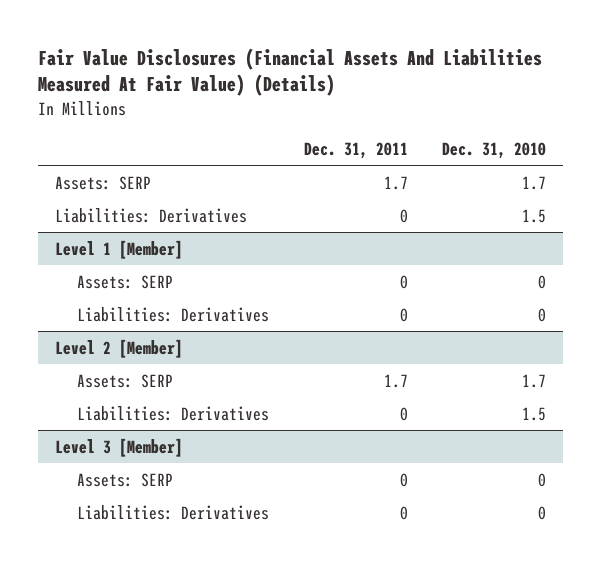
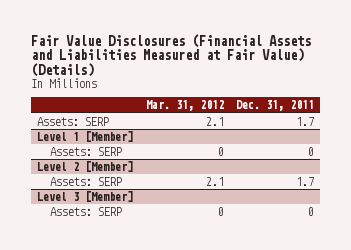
[37,47,542,97] Fair Value Disclosures (Financial Assets And Liabilities Measured At Fair Value) (Details) -> [30,33,311,78] Fair Value Disclosures (Financial Assets and Liabilities Measured at Fair Value) (Details)
[442,141,547,159] Dec. 31, 2010 -> none
none -> [145,100,224,112] Mar. 31, 2012
[54,207,247,223] Liabilities: Derivatives -> none
[77,306,270,322] Liabilities: Derivatives -> none
[77,405,270,421] Liabilities: Derivatives -> none
[77,504,270,520] Liabilities: Derivatives -> none

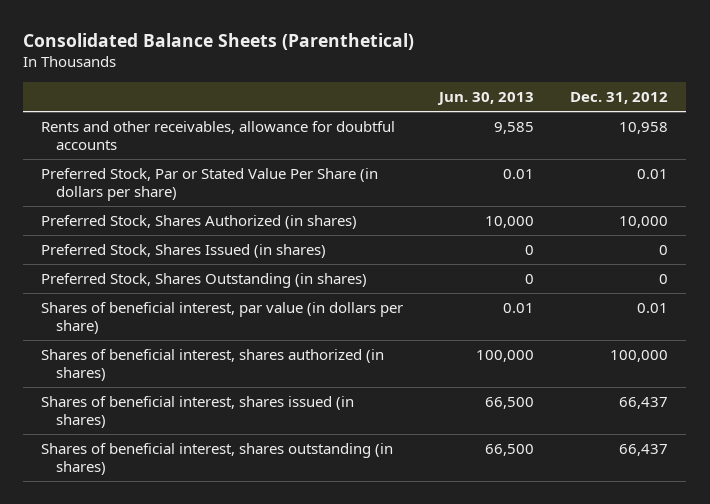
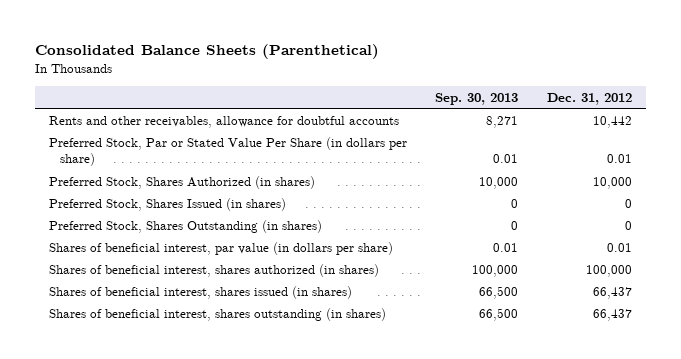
[437,92,535,106] Jun. 30, 2013 -> none
none -> [435,92,519,105] Sep. 30, 2013
[619,122,669,135] 10,958 -> [592,115,632,128] 10,442

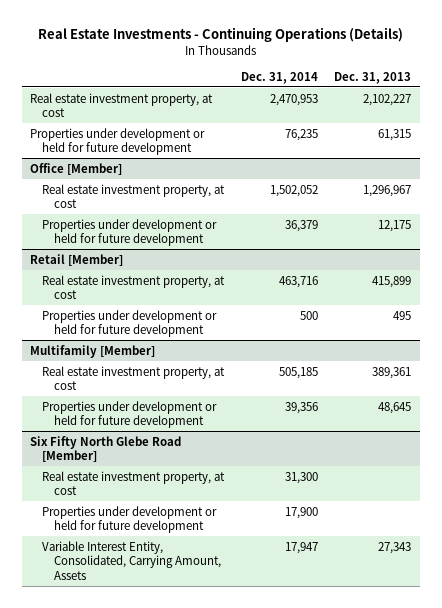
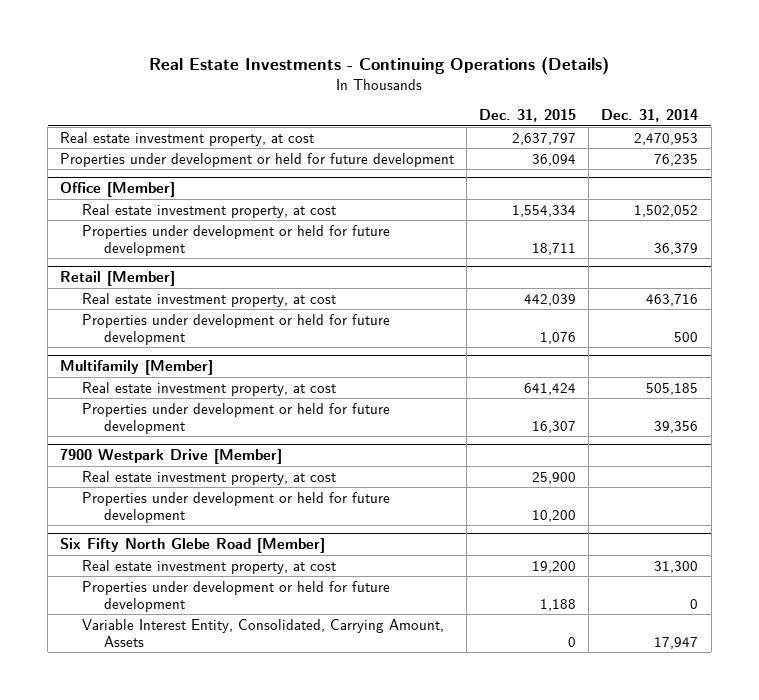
[334,71,412,84] Dec. 31, 2013 -> none
none -> [479,109,577,123] Dec. 31, 2015
none -> [60,449,283,465] 7900 Westpark Drive [Member]
none -> [82,470,337,485] Real estate investment property, at cost
none -> [82,491,391,523] Properties under development or held for future development
[284,506,318,519] 17,900 -> [690,598,699,609] 0

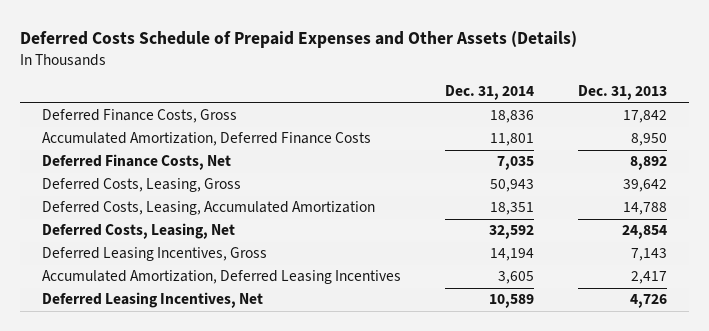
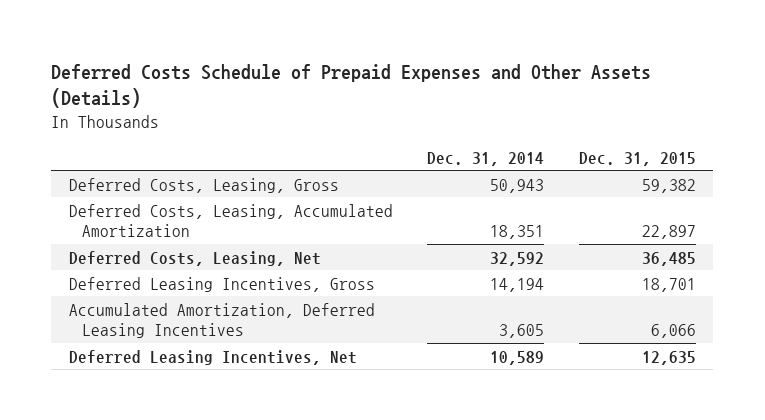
[578,85,668,101] Dec. 31, 2013 -> none
none -> [578,151,696,166] Dec. 31, 2015
[42,109,238,124] Deferred Finance Costs, Gross -> none
[42,132,372,147] Accumulated Amortization, Deferred Finance Costs -> none
[42,154,232,171] Deferred Finance Costs, Net -> none

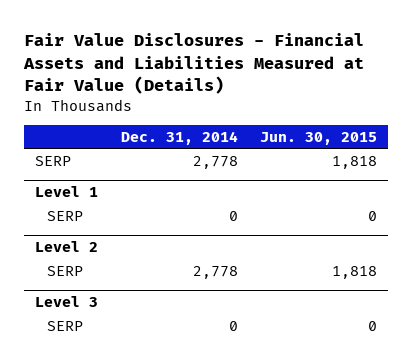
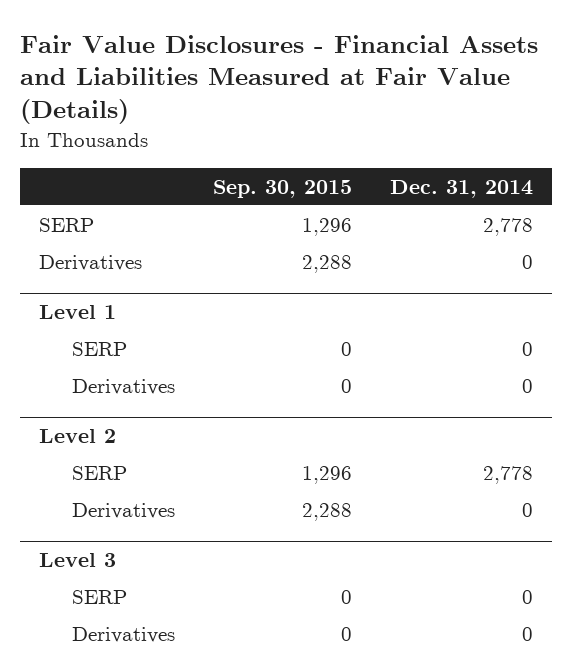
[260,131,378,145] Jun. 30, 2015 -> none
none -> [213,179,353,198] Sep. 30, 2015
none -> [38,254,142,271] Derivatives
none -> [72,378,176,395] Derivatives
none -> [72,502,176,519] Derivatives
none -> [72,626,176,643] Derivatives

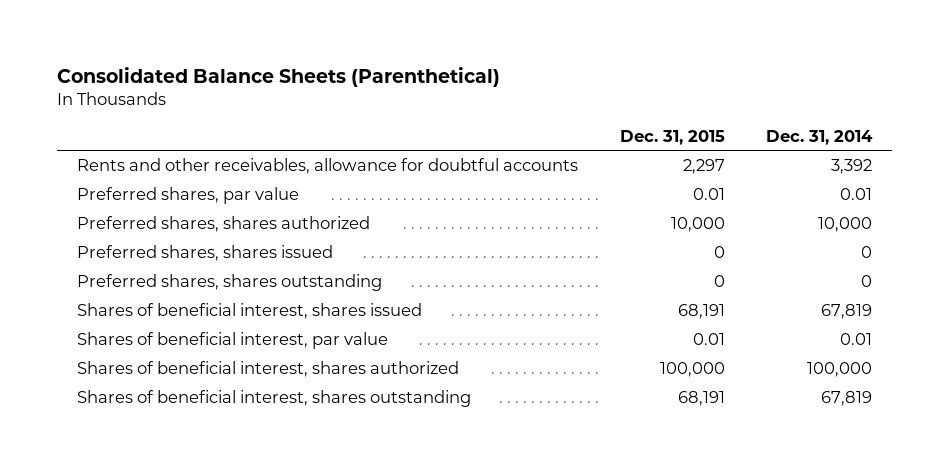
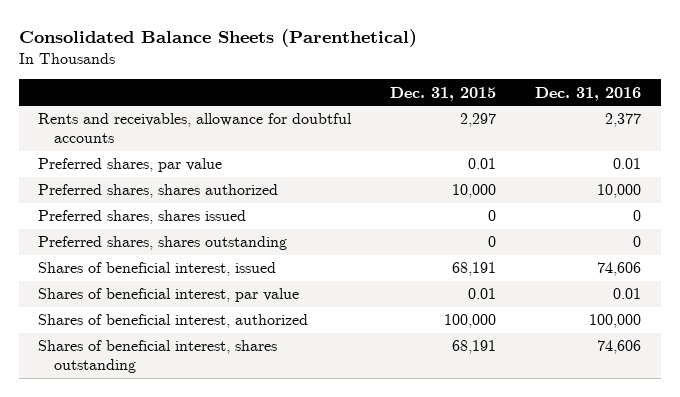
[765,129,873,145] Dec. 31, 2014 -> none
none -> [535,86,642,101] Dec. 31, 2016
[77,158,579,175] Rents and other receivables, allowance for doubtful accounts -> [38,113,353,144] Rents and receivables, allowance for doubtful accounts
[77,303,423,320] Shares of beneficial interest, shares issued -> [38,262,277,277] Shares of beneficial interest, issued
[77,361,460,378] Shares of beneficial interest, shares authorized -> [38,314,309,329] Shares of beneficial interest, authorized

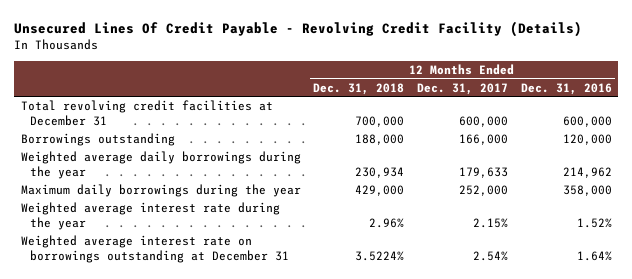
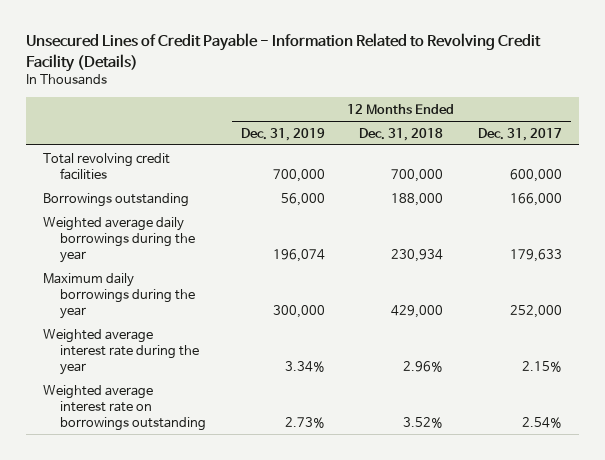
[14,20,583,37] Unsecured Lines Of Credit Payable - Revolving Credit Facility (Details) -> [25,33,541,72] Unsecured Lines of Credit Payable - Information Related to Revolving Credit Facility (Details)
[520,82,612,95] Dec. 31, 2016 -> none
none -> [240,127,325,141] Dec. 31, 2019
[20,100,273,126] Total revolving credit facilities at December 31 -> [42,152,170,180] Total revolving credit facilities
[20,235,290,263] Weighted average interest rate on borrowings outstanding at December 31 -> [42,384,207,432] Weighted average interest rate on borrowings outstanding
[355,250,405,261] 3.5224% -> [403,417,444,429] 3.52%

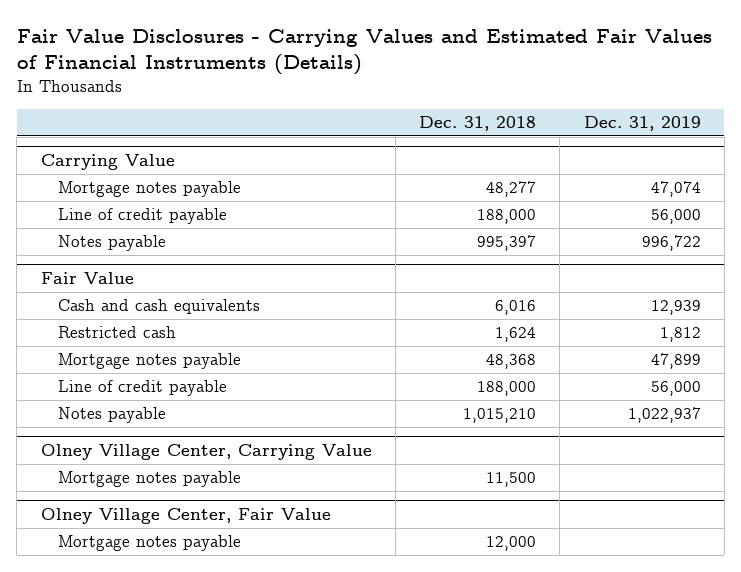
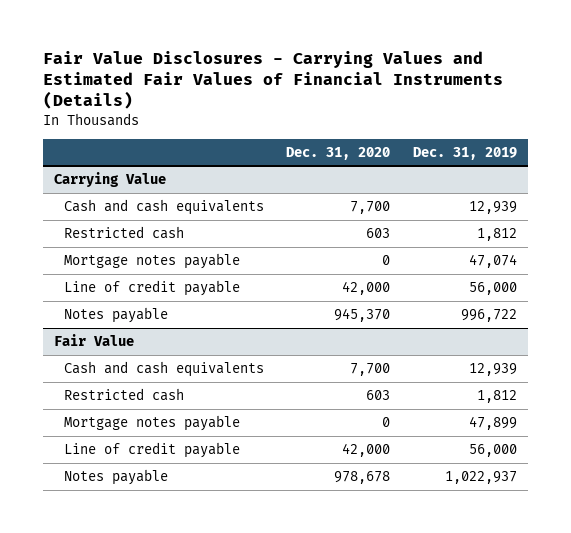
[419,116,537,132] Dec. 31, 2018 -> none
none -> [286,146,391,160] Dec. 31, 2020
none -> [63,199,264,216] Cash and cash equivalents
none -> [63,226,184,240] Restricted cash
[40,444,372,461] Olney Village Center, Carrying Value -> none
[58,471,242,488] Mortgage notes payable -> none
[40,508,331,525] Olney Village Center, Fair Value -> none
[58,535,242,552] Mortgage notes payable -> none

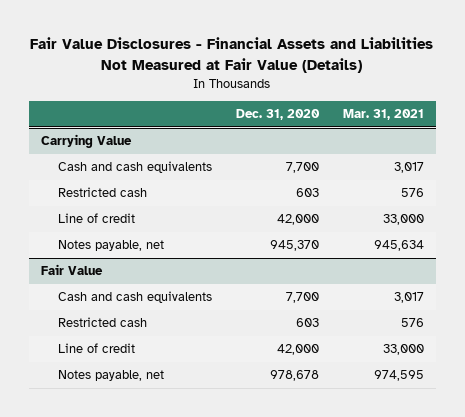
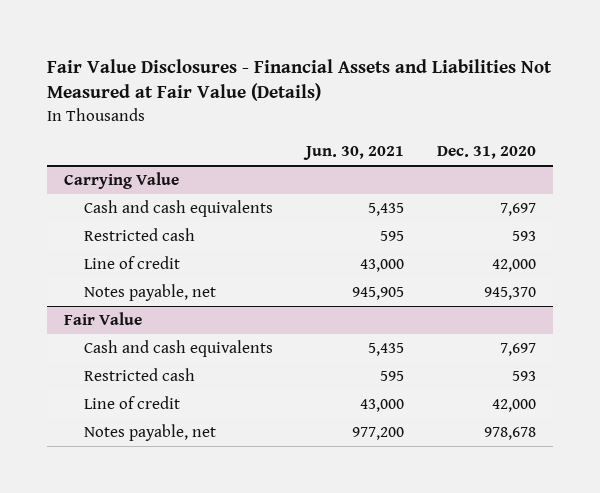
[343,109,425,121] Mar. 31, 2021 -> none
none -> [302,146,404,161] Jun. 30, 2021
[286,162,320,174] 7,700 -> [499,203,536,217] 7,697
[296,188,320,198] 603 -> [511,231,536,242] 593
[286,292,320,304] 7,700 -> [499,343,536,357] 7,697
[296,318,320,328] 603 -> [511,371,536,382] 593

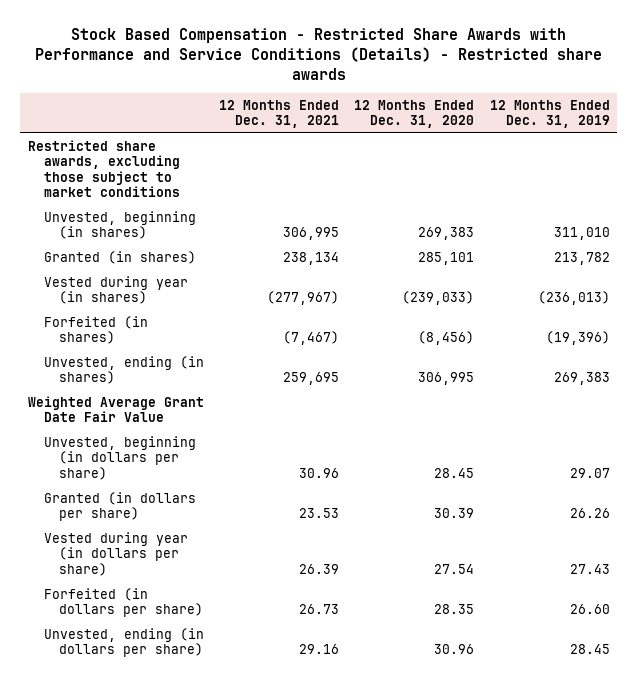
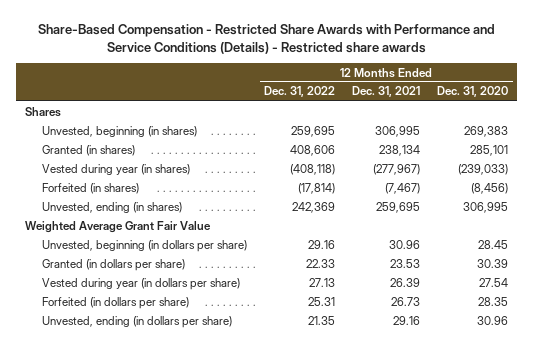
[34,28,602,80] Stock Based Compensation - Restricted Share Awards with Performance and Service Conditions (Details) - Restricted share awards -> [37,24,495,54] Share-Based Compensation - Restricted Share Awards with Performance and Service Conditions (Details) - Restricted share awards
[489,99,610,128] 12 Months Ended Dec. 31, 2019 -> none
none -> [264,86,336,98] Dec. 31, 2022
[27,140,180,198] Restricted share awards, excluding those subject to market conditions -> [24,106,61,117] Shares
[27,396,204,423] Weighted Average Grant Date Fair Value -> [24,220,211,233] Weighted Average Grant Fair Value

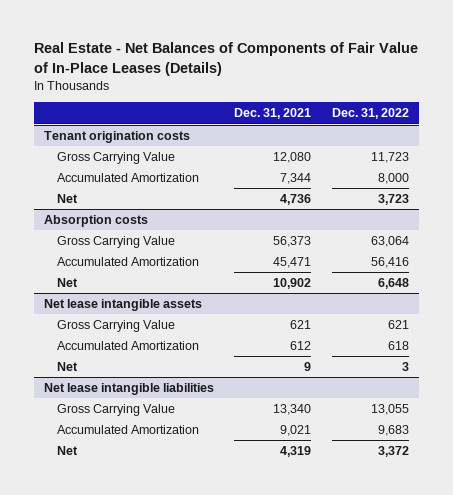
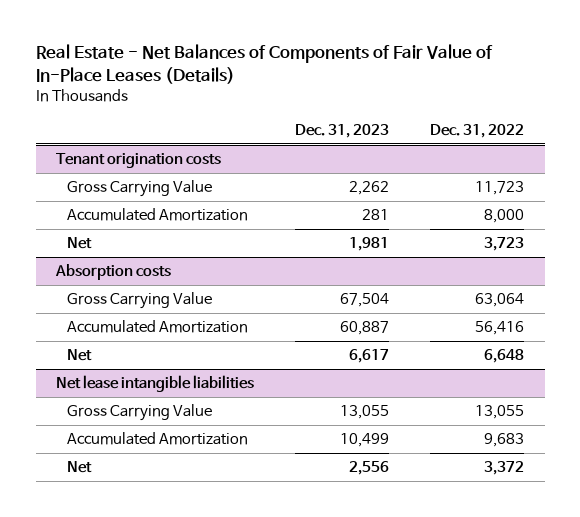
[234,108,312,120] Dec. 31, 2021 -> none
none -> [295,123,390,138] Dec. 31, 2023
[44,299,203,312] Net lease intangible assets -> none
[57,320,176,333] Gross Carrying Value -> none
[57,341,200,351] Accumulated Amortization -> none
[57,362,79,372] Net -> none

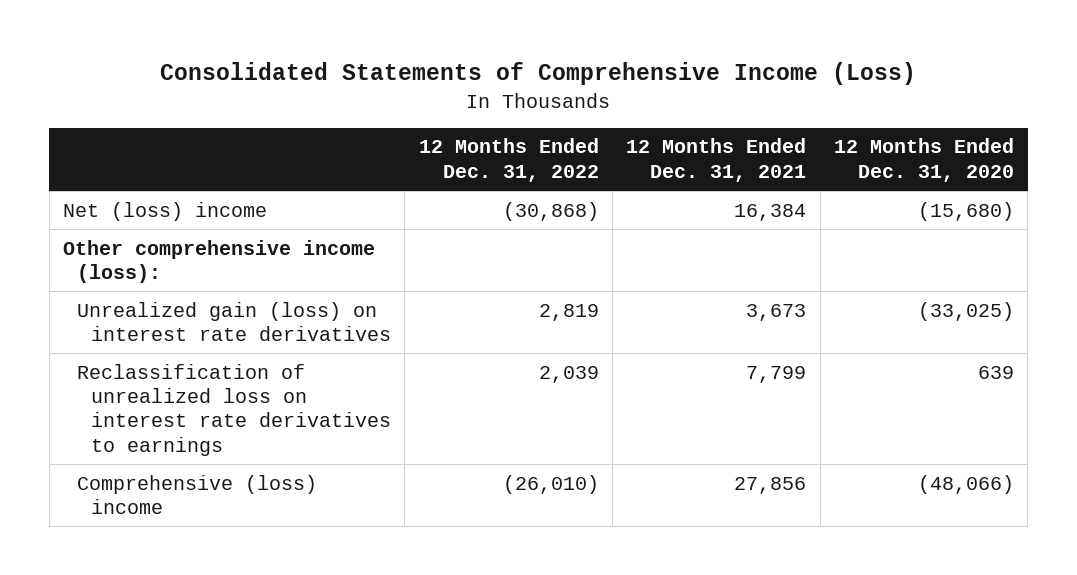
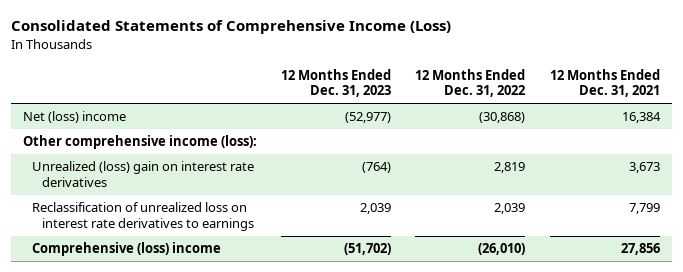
[833,138,1014,182] 12 Months Ended Dec. 31, 2020 -> none
none -> [281,68,392,98] 12 Months Ended Dec. 31, 2023
[77,301,392,342] Unrealized gain (loss) on interest rate derivatives -> [32,161,255,187] Unrealized (loss) gain on interest rate derivatives

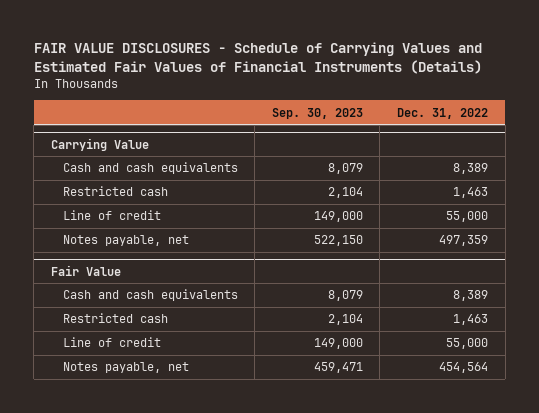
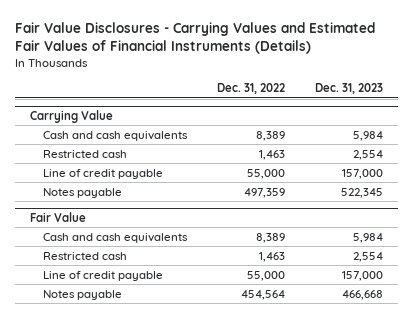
[33,41,482,74] FAIR VALUE DISCLOSURES - Schedule of Carrying Values and Estimated Fair Values of Financial Instruments (Details) -> [14,22,375,55] Fair Value Disclosures - Carrying Values and Estimated Fair Values of Financial Instruments (Details)
[271,107,363,119] Sep. 30, 2023 -> none
none -> [315,83,384,95] Dec. 31, 2023
[62,210,161,221] Line of credit -> [43,168,164,179] Line of credit payable
[62,235,189,247] Notes payable, net -> [43,187,123,198] Notes payable
[62,337,161,348] Line of credit -> [43,270,164,281] Line of credit payable
[62,362,189,374] Notes payable, net -> [43,289,123,300] Notes payable

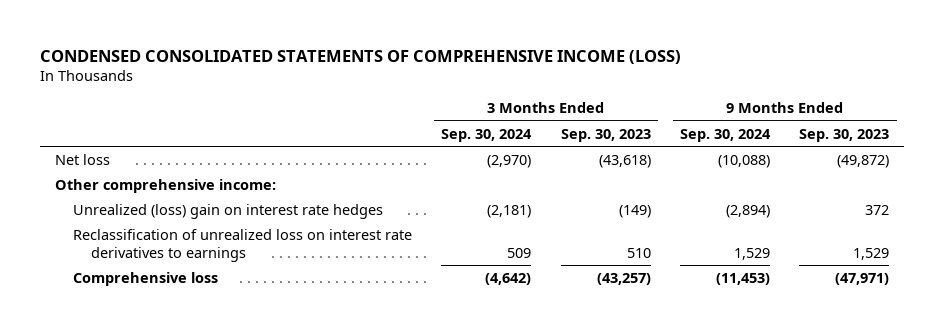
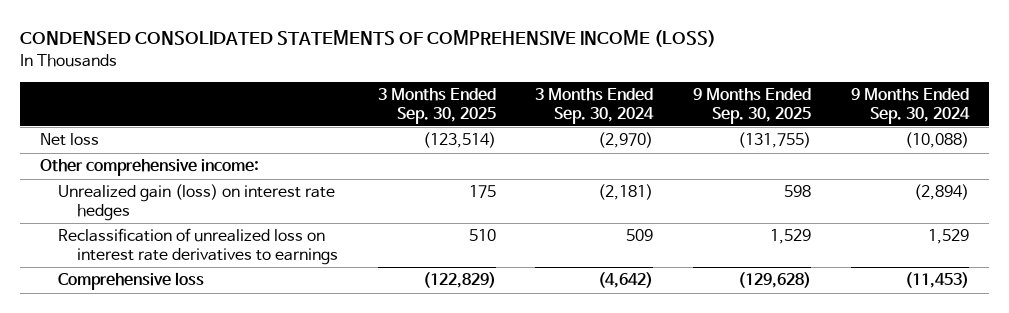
[560,128,651,142] Sep. 30, 2023 -> none
[799,128,890,142] Sep. 30, 2023 -> none
none -> [377,88,496,124] 3 Months Ended Sep. 30, 2025
none -> [693,88,812,124] 9 Months Ended Sep. 30, 2025
[73,203,384,219] Unrealized (loss) gain on interest rate hedges -> [58,184,336,221] Unrealized gain (loss) on interest rate hedges

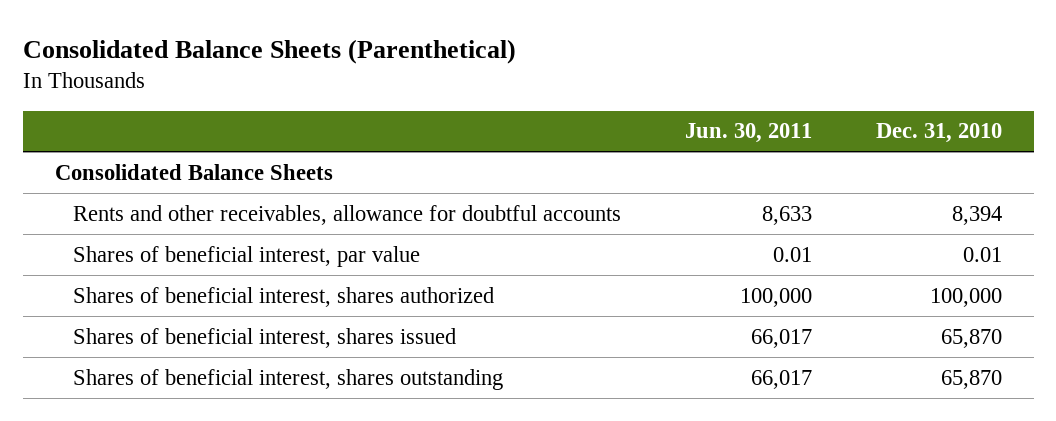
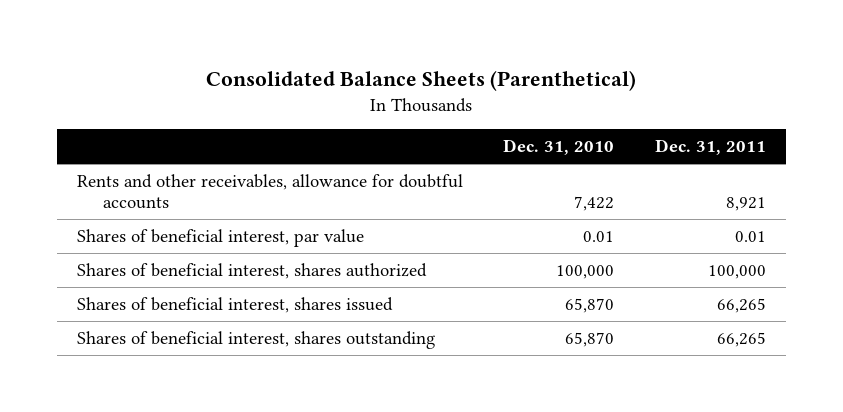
[684,123,812,144] Jun. 30, 2011 -> none
none -> [655,139,767,156] Dec. 31, 2011
[54,163,333,180] Consolidated Balance Sheets -> none
[951,205,1002,225] 8,394 -> [574,196,615,212] 7,422

